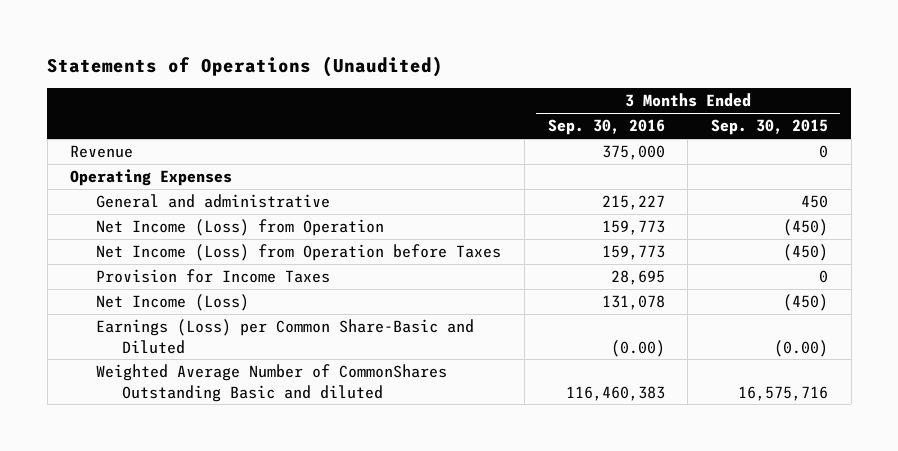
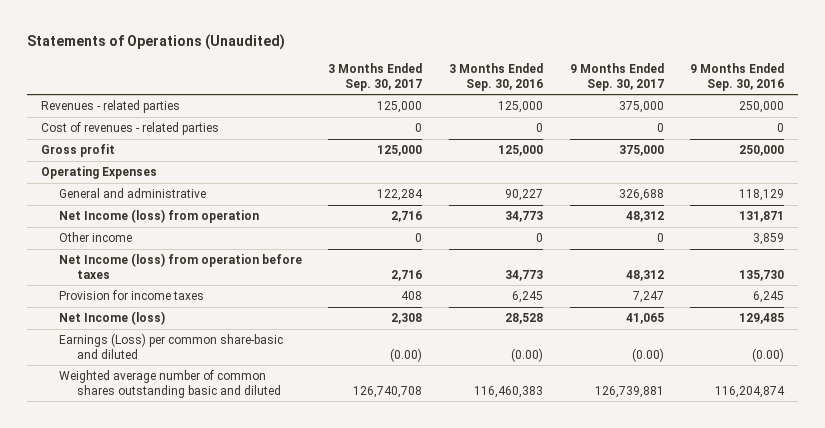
[711,119,829,136] Sep. 30, 2015 -> none
none -> [328,63,423,91] 3 Months Ended Sep. 30, 2017
none -> [569,63,664,91] 9 Months Ended Sep. 30, 2017
none -> [690,63,785,91] 9 Months Ended Sep. 30, 2016
[70,145,134,159] Revenue -> none
none -> [40,100,180,114] Revenues - related parties
none -> [40,122,219,136] Cost of revenues - related parties
none -> [40,144,115,158] Gross profit
[601,195,665,211] 215,227 -> [505,189,544,202] 90,227
[96,219,385,237] Net Income (Loss) from Operation -> [58,209,259,224] Net Income (loss) from operation
[601,220,665,236] 159,773 -> [505,211,544,223] 34,773
none -> [58,232,132,243] Other income
[96,244,502,262] Net Income (Loss) from Operation before Taxes -> [58,253,302,279] Net Income (loss) from operation before taxes
[601,245,665,261] 159,773 -> [505,269,544,281] 34,773
[96,269,331,284] Provision for Income Taxes -> [58,290,204,301] Provision for income taxes
[610,270,665,286] 28,695 -> [512,291,544,304] 6,245
[96,294,250,312] Net Income (Loss) -> [58,311,165,326] Net Income (loss)
[601,295,665,311] 131,078 -> [505,313,544,325] 28,528
[96,319,475,354] Earnings (Loss) per Common Share-Basic and Diluted -> [58,333,283,359] Earnings (Loss) per common share-basic and diluted
[96,364,448,402] Weighted Average Number of CommonShares Outstanding Basic and diluted -> [58,370,281,398] Weighted average number of common shares outstanding basic and diluted

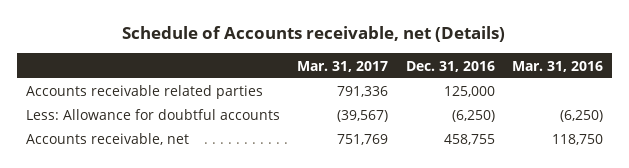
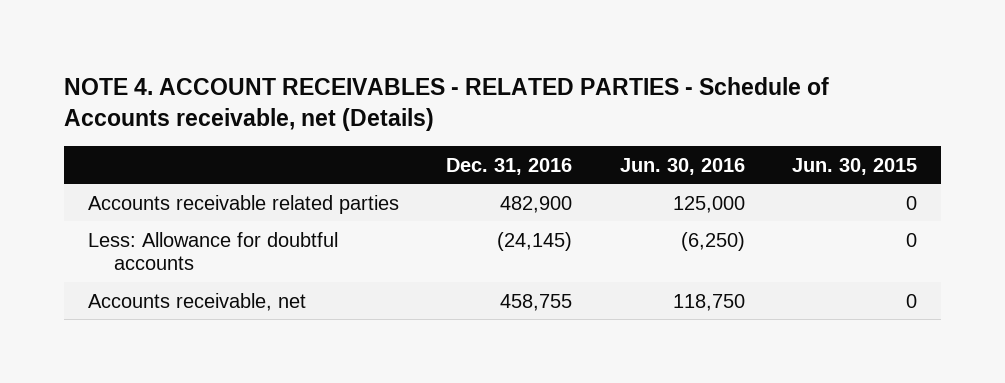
[122,26,506,43] Schedule of Accounts receivable, net (Details) -> [64,77,830,132] NOTE 4. ACCOUNT RECEIVABLES - RELATED PARTIES - Schedule of Accounts receivable, net (Details)
[297,60,389,72] Mar. 31, 2017 -> none
[512,60,604,72] Mar. 31, 2016 -> none
none -> [619,157,745,175] Jun. 30, 2016
none -> [791,157,917,175] Jun. 30, 2015
[443,86,495,98] 125,000 -> [500,195,573,213] 482,900
[451,110,495,123] (6,250) -> [497,231,573,251] (24,145)

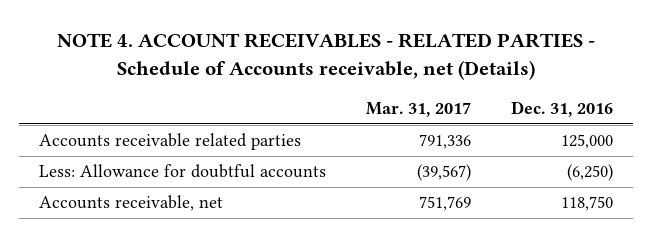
[619,157,745,175] Jun. 30, 2016 -> none
[791,157,917,175] Jun. 30, 2015 -> none
none -> [366,102,472,118] Mar. 31, 2017
[500,195,573,213] 482,900 -> [560,134,613,150] 125,000
[497,231,573,251] (24,145) -> [566,164,613,182] (6,250)
[500,293,573,311] 458,755 -> [560,196,613,212] 118,750

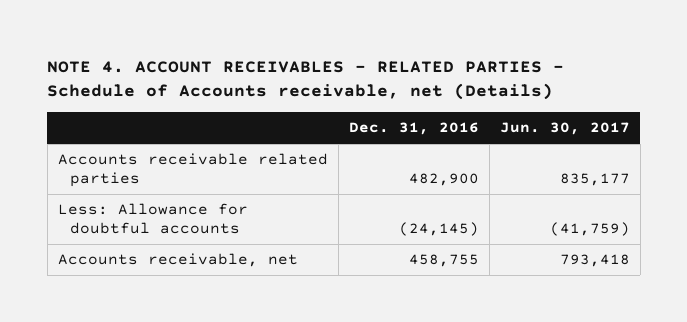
[366,102,472,118] Mar. 31, 2017 -> none
none -> [499,122,630,136] Jun. 30, 2017
[560,134,613,150] 125,000 -> [408,173,479,187] 482,900
[566,164,613,182] (6,250) -> [398,222,479,237] (24,145)
[560,196,613,212] 118,750 -> [408,254,479,268] 458,755

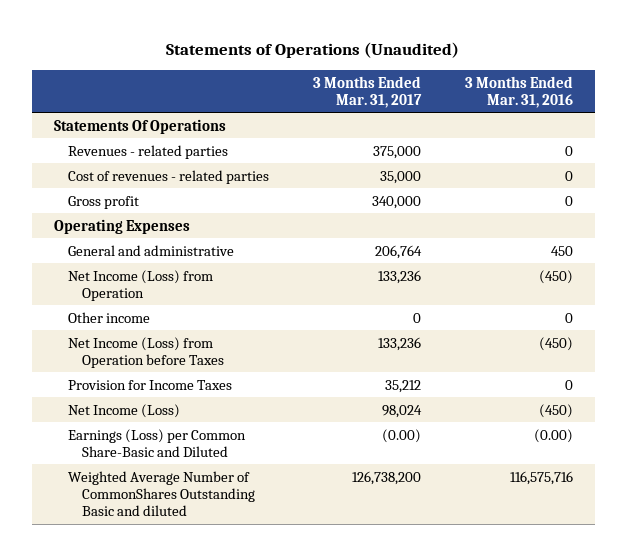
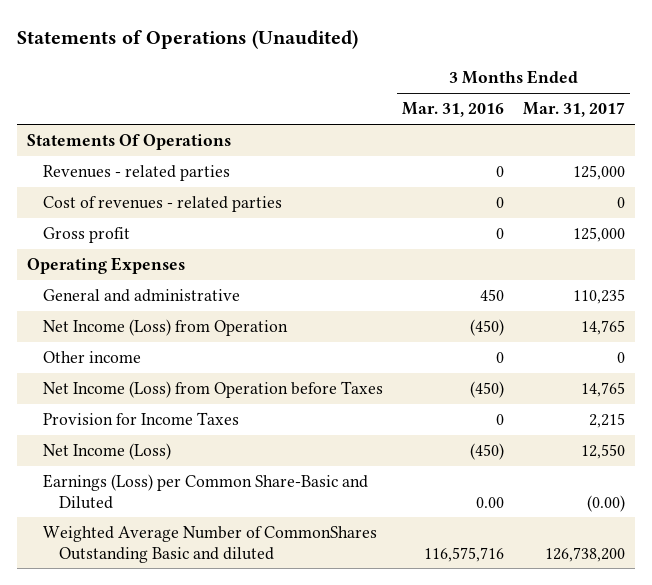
[372,145,421,159] 375,000 -> [573,165,626,181] 125,000
[379,170,421,184] 35,000 -> [617,197,626,209] 0
[371,195,421,209] 340,000 -> [573,227,626,243] 125,000
[374,244,422,259] 206,764 -> [573,289,626,305] 110,235
[377,269,421,284] 133,236 -> [581,320,626,336] 14,765
[377,336,421,351] 133,236 -> [581,382,626,398] 14,765
[384,379,421,393] 35,212 -> [589,413,626,429] 2,215
[381,404,422,418] 98,024 -> [581,444,626,460] 12,550
[533,428,573,443] (0.00) -> [476,496,505,508] 0.00

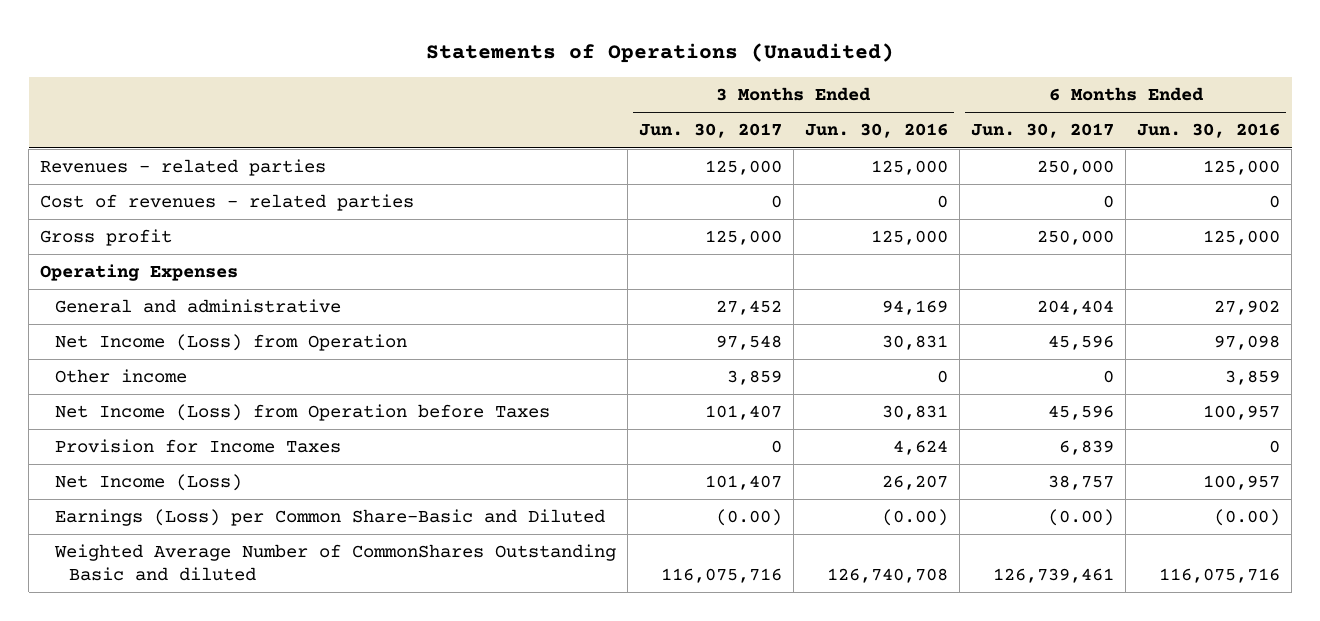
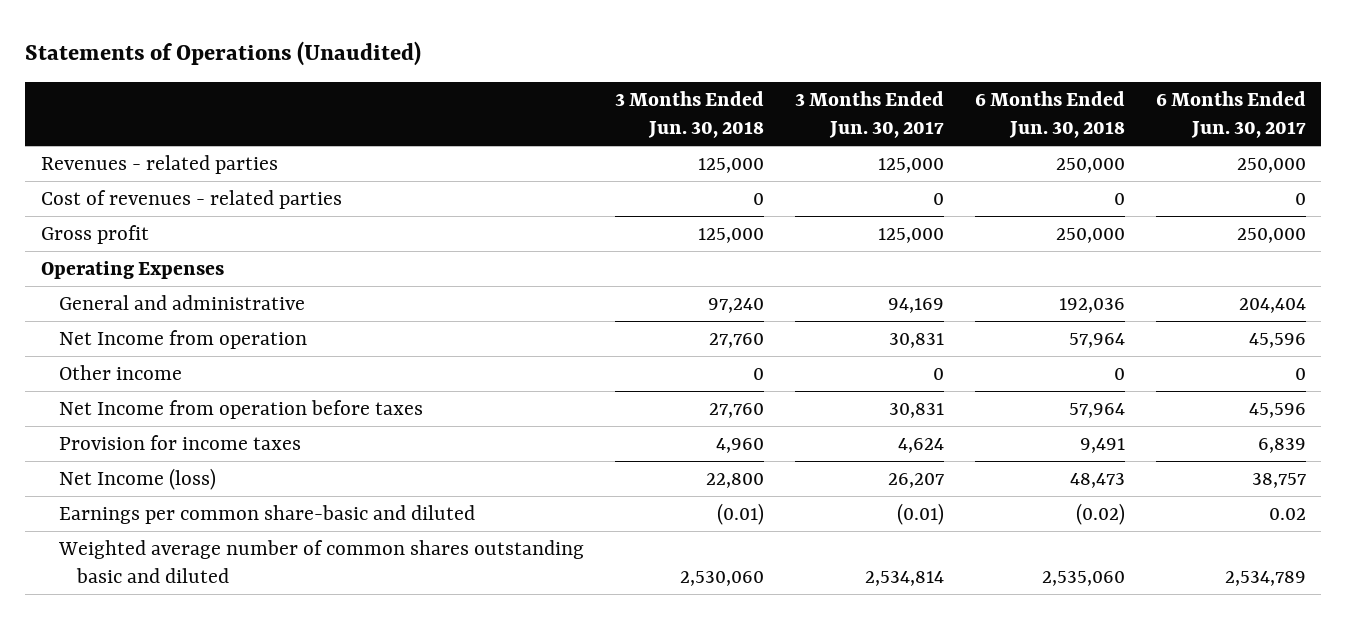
[804,123,948,139] Jun. 30, 2016 -> none
[1137,123,1281,139] Jun. 30, 2016 -> none
none -> [615,91,765,139] 3 Months Ended Jun. 30, 2018
none -> [974,91,1125,139] 6 Months Ended Jun. 30, 2018
[715,300,782,316] 27,452 -> [887,297,944,313] 94,169
[54,334,407,352] Net Income (Loss) from Operation -> [59,329,308,349] Net Income from operation
[715,335,782,351] 97,548 -> [888,332,944,348] 30,831
[726,370,782,386] 3,859 -> [932,367,944,380] 0
[54,404,550,422] Net Income (Loss) from Operation before Taxes -> [59,399,424,419] Net Income from operation before taxes
[704,405,782,421] 101,407 -> [888,402,944,418] 30,831
[54,439,341,454] Provision for Income Taxes -> [59,434,302,450] Provision for income taxes
[770,440,782,454] 0 -> [897,437,944,453] 4,624
[54,474,242,492] Net Income (Loss) -> [59,467,217,490] Net Income (loss)
[704,475,782,491] 101,407 -> [887,472,944,488] 26,207
[54,509,605,527] Earnings (Loss) per Common Share-Basic and Diluted -> [59,504,476,524] Earnings per common share-basic and diluted
[715,509,782,527] (0.00) -> [896,502,944,525] (0.01)
[1047,509,1114,527] (0.00) -> [1268,507,1306,520] 0.02
[53,544,616,581] Weighted Average Number of CommonShares Outstanding Basic and diluted -> [58,539,585,584] Weighted average number of common shares outstanding basic and diluted
[660,567,782,583] 116,075,716 -> [864,571,944,587] 2,534,814
[992,567,1114,583] 126,739,461 -> [1224,571,1306,587] 2,534,789

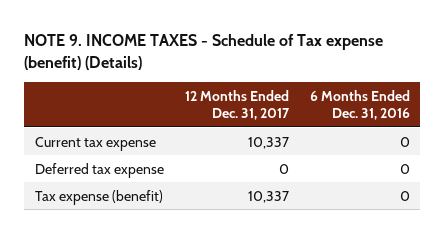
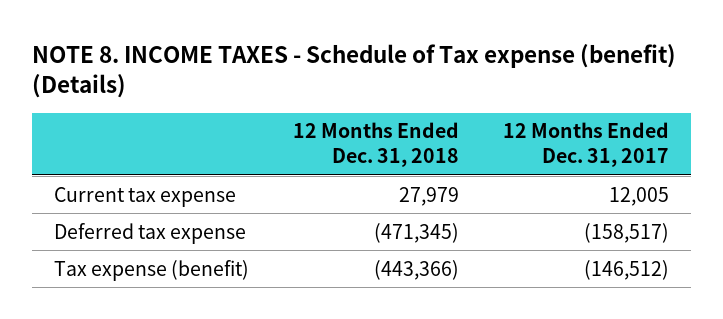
[24,34,384,70] NOTE 9. INCOME TAXES - Schedule of Tax expense (benefit) (Details) -> [32,43,677,99] NOTE 8. INCOME TAXES - Schedule of Tax expense (benefit) (Details)
[309,89,410,121] 6 Months Ended Dec. 31, 2016 -> none
none -> [293,122,460,168] 12 Months Ended Dec. 31, 2018
[247,136,289,149] 10,337 -> [609,186,670,206] 12,005
[278,163,289,174] 0 -> [584,222,670,243] (158,517)
[247,190,289,203] 10,337 -> [584,259,670,280] (146,512)

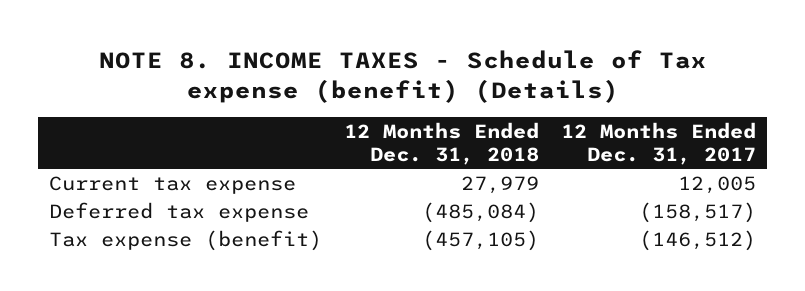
[374,222,460,243] (471,345) -> [422,201,540,223] (485,084)
[374,259,460,280] (443,366) -> [422,229,540,251] (457,105)

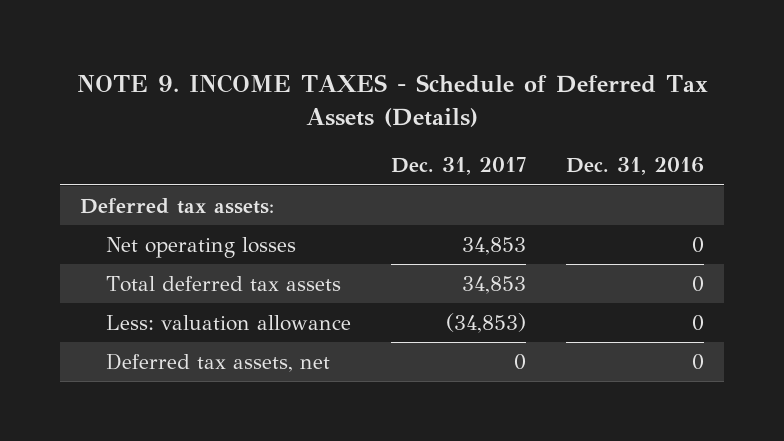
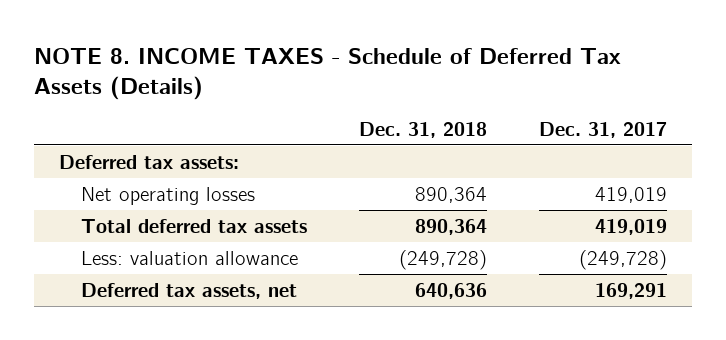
[76,74,708,127] NOTE 9. INCOME TAXES - Schedule of Deferred Tax Assets (Details) -> [33,47,621,100] NOTE 8. INCOME TAXES - Schedule of Deferred Tax Assets (Details)
[565,157,704,176] Dec. 31, 2016 -> none
none -> [358,121,487,138] Dec. 31, 2018
[461,236,526,255] 34,853 -> [594,186,667,203] 419,019
[461,275,526,294] 34,853 -> [594,218,667,235] 419,019
[445,312,526,333] (34,853) -> [578,249,667,270] (249,728)
[513,353,526,370] 0 -> [594,282,667,299] 169,291

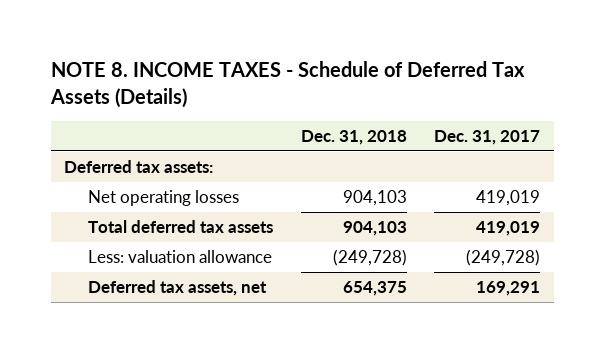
[414,186,487,203] 890,364 -> [342,190,407,207] 904,103
[414,218,487,235] 890,364 -> [342,221,407,237] 904,103
[414,282,487,299] 640,636 -> [342,281,407,297] 654,375

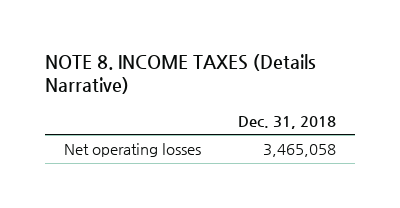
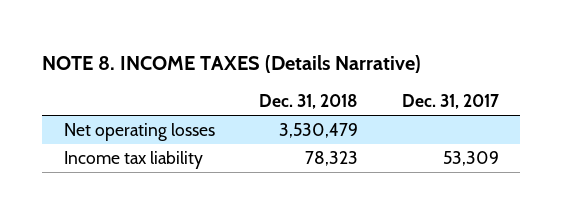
none -> [401,94,499,110] Dec. 31, 2017
[263,144,337,158] 3,465,058 -> [278,123,358,139] 3,530,479
none -> [64,151,204,170] Income tax liability

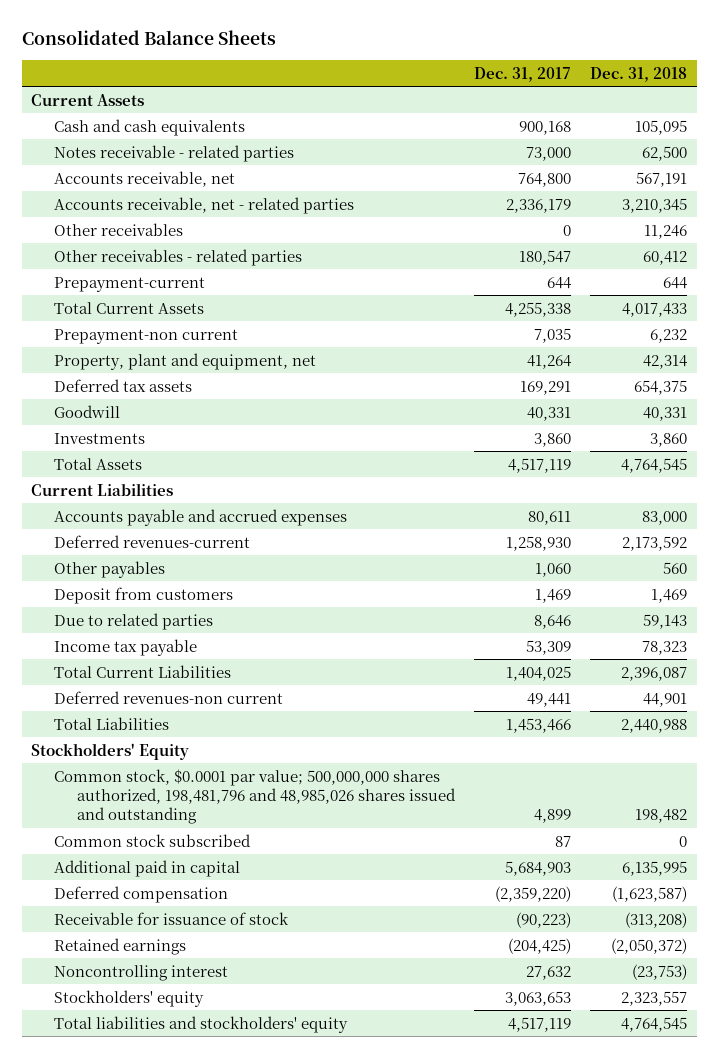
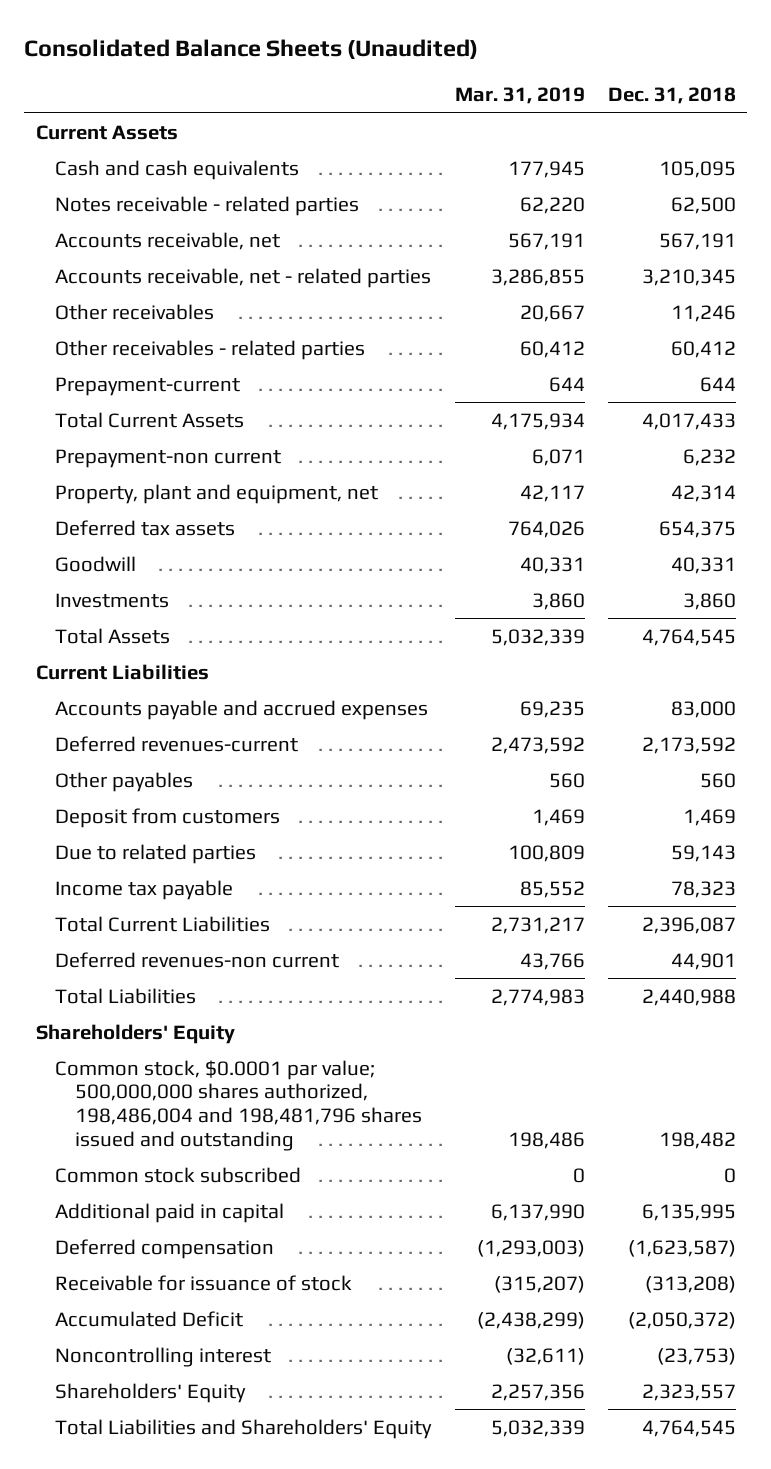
[21,30,276,46] Consolidated Balance Sheets -> [24,39,479,60] Consolidated Balance Sheets (Unaudited)
[474,66,572,82] Dec. 31, 2017 -> none
none -> [454,87,585,105] Mar. 31, 2019
[31,742,190,760] Stockholders' Equity -> [35,1023,235,1044] Shareholders' Equity
[54,768,457,825] Common stock, $0.0001 par value; 500,000,000 shares authorized, 198,481,796 and 48,985,026 shares issued and outstanding -> [55,1059,423,1151] Common stock, $0.0001 par value; 500,000,000 shares authorized, 198,486,004 and 198,481,796 shares issued and outstanding
[54,937,187,955] Retained earnings -> [55,1310,244,1327] Accumulated Deficit
[54,989,205,1007] Stockholders' equity -> [55,1382,247,1403] Shareholders' Equity
[54,1015,349,1033] Total liabilities and stockholders' equity -> [55,1418,433,1439] Total Liabilities and Shareholders' Equity

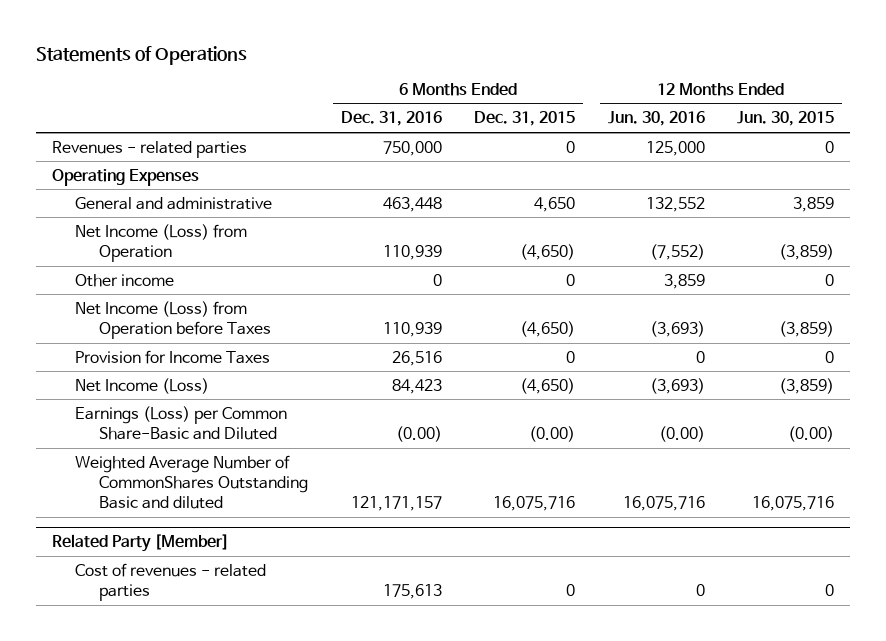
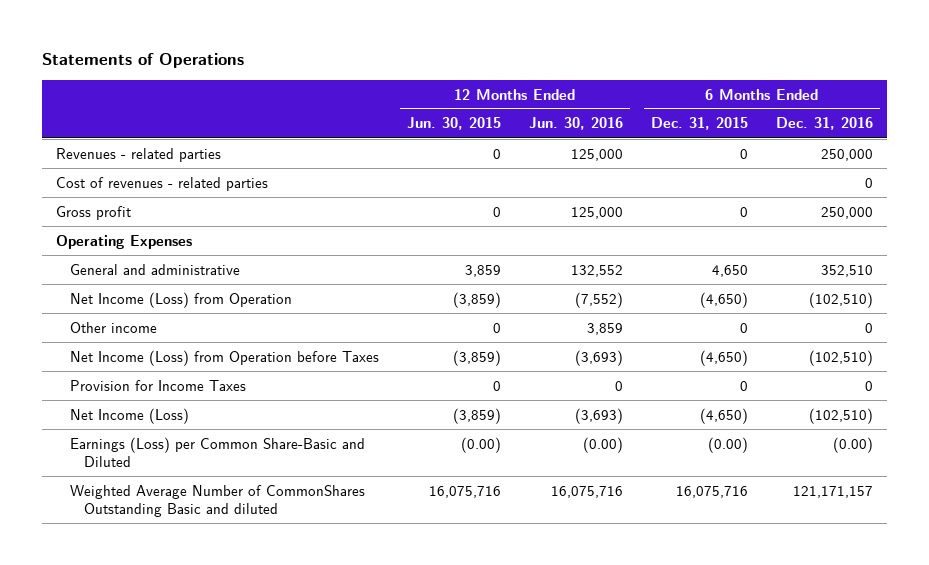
[382,140,442,156] 750,000 -> [820,148,873,161] 250,000
none -> [56,176,269,191] Cost of revenues - related parties
none -> [56,205,132,220] Gross profit
[382,196,442,212] 463,448 -> [820,264,873,277] 352,510
[382,244,442,260] 110,939 -> [808,291,873,308] (102,510)
[382,321,442,337] 110,939 -> [808,349,873,366] (102,510)
[391,350,442,366] 26,516 -> [864,380,873,391] 0
[391,378,442,394] 84,423 -> [808,407,873,424] (102,510)
[51,533,229,552] Related Party [Member] -> none
[75,562,267,601] Cost of revenues - related parties -> none

